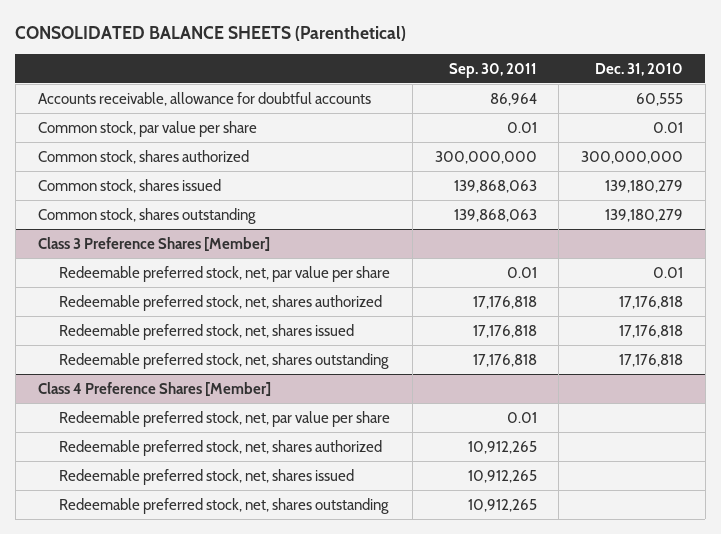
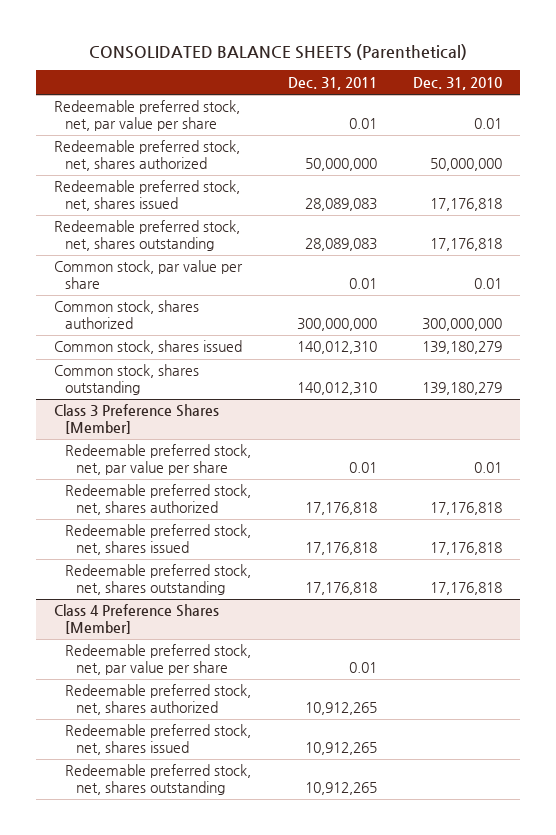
[448,62,537,78] Sep. 30, 2011 -> none
none -> [287,76,377,90] Dec. 31, 2011
[37,91,371,106] Accounts receivable, allowance for doubtful accounts -> none
none -> [54,100,241,131] Redeemable preferred stock, net, par value per share
none -> [54,140,241,171] Redeemable preferred stock, net, shares authorized
none -> [54,180,241,211] Redeemable preferred stock, net, shares issued
none -> [54,220,241,251] Redeemable preferred stock, net, shares outstanding

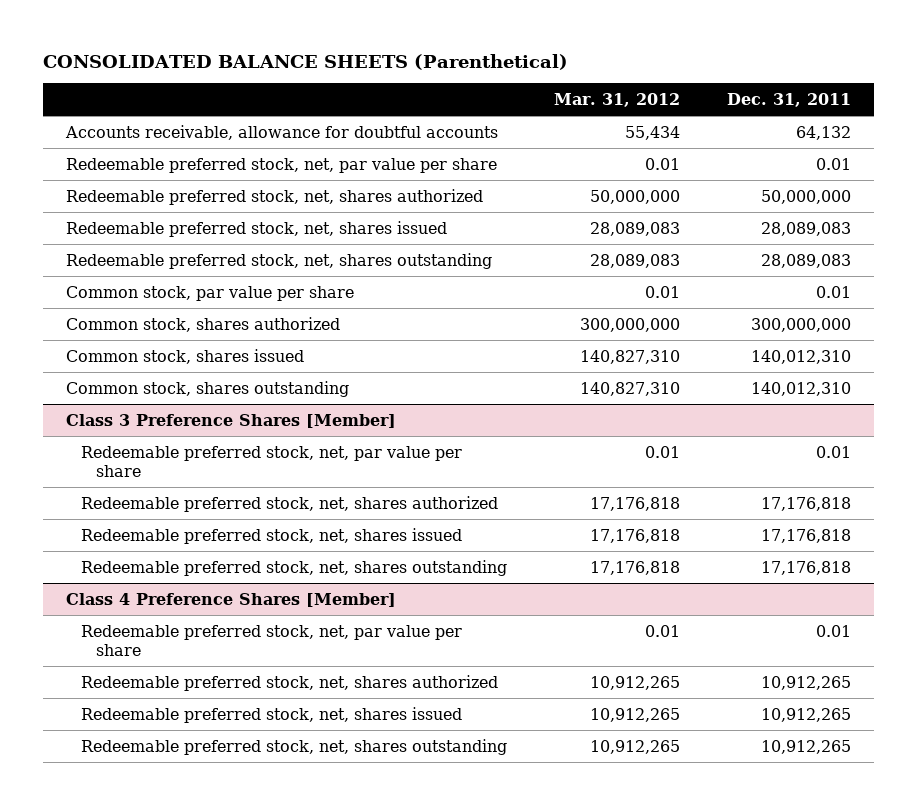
[413,76,503,90] Dec. 31, 2010 -> none
none -> [554,93,681,108] Mar. 31, 2012
none -> [65,124,499,140] Accounts receivable, allowance for doubtful accounts

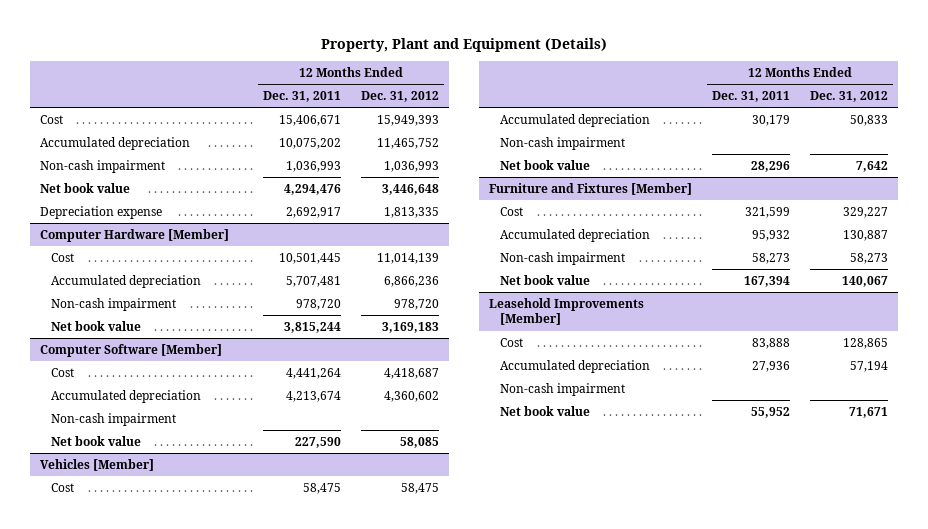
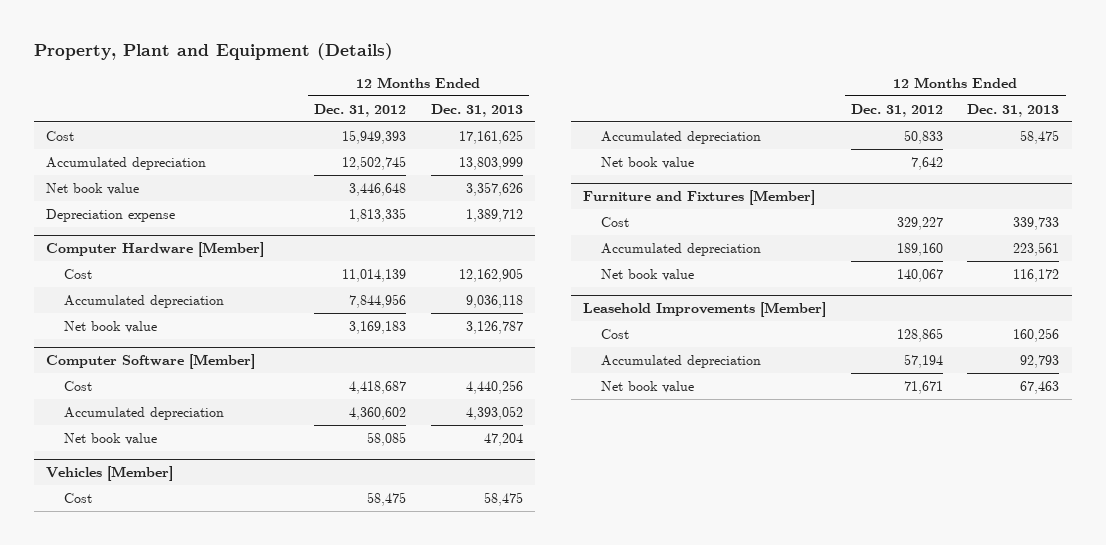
[263,91,342,103] Dec. 31, 2011 -> none
none -> [430,103,523,117] Dec. 31, 2013
[40,159,166,173] Non-cash impairment -> none
[376,137,439,149] 11,465,752 -> [342,155,407,170] 12,502,745
[51,297,177,311] Non-cash impairment -> none
[383,275,439,287] 6,866,236 -> [349,293,407,308] 7,844,956
[51,412,177,426] Non-cash impairment -> none
[500,136,626,150] Non-cash impairment -> none
[500,251,626,265] Non-cash impairment -> none
[842,229,888,241] 130,887 -> [896,242,943,256] 189,160
[500,382,626,396] Non-cash impairment -> none

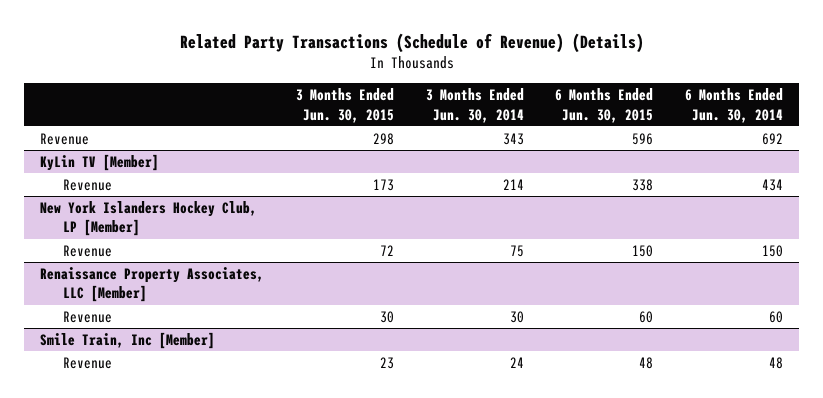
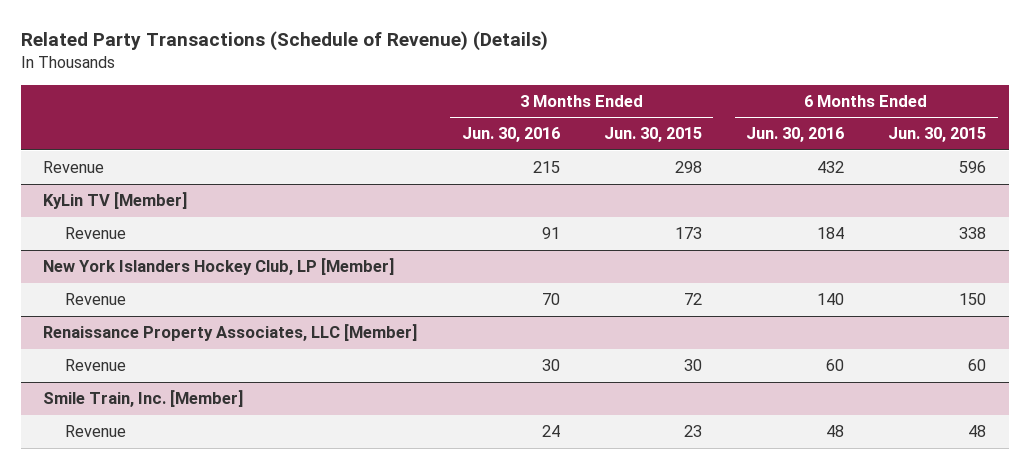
[425,88,524,123] 3 Months Ended Jun. 30, 2014 -> none
[684,88,783,123] 6 Months Ended Jun. 30, 2014 -> none
none -> [461,127,560,143] Jun. 30, 2016
none -> [746,127,845,143] Jun. 30, 2016
[40,331,216,349] Smile Train, Inc [Member] -> [43,390,244,408] Smile Train, Inc. [Member]

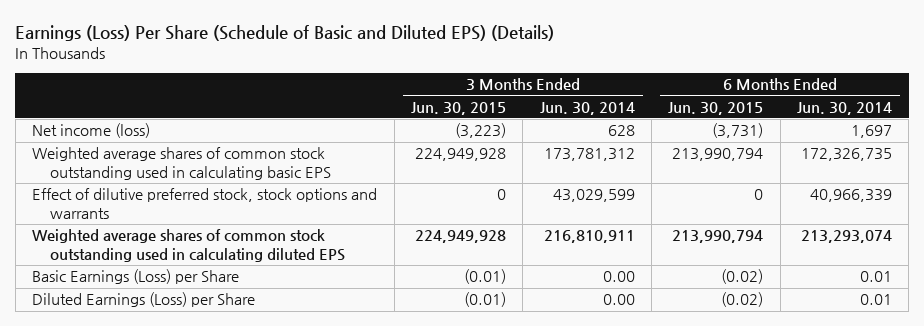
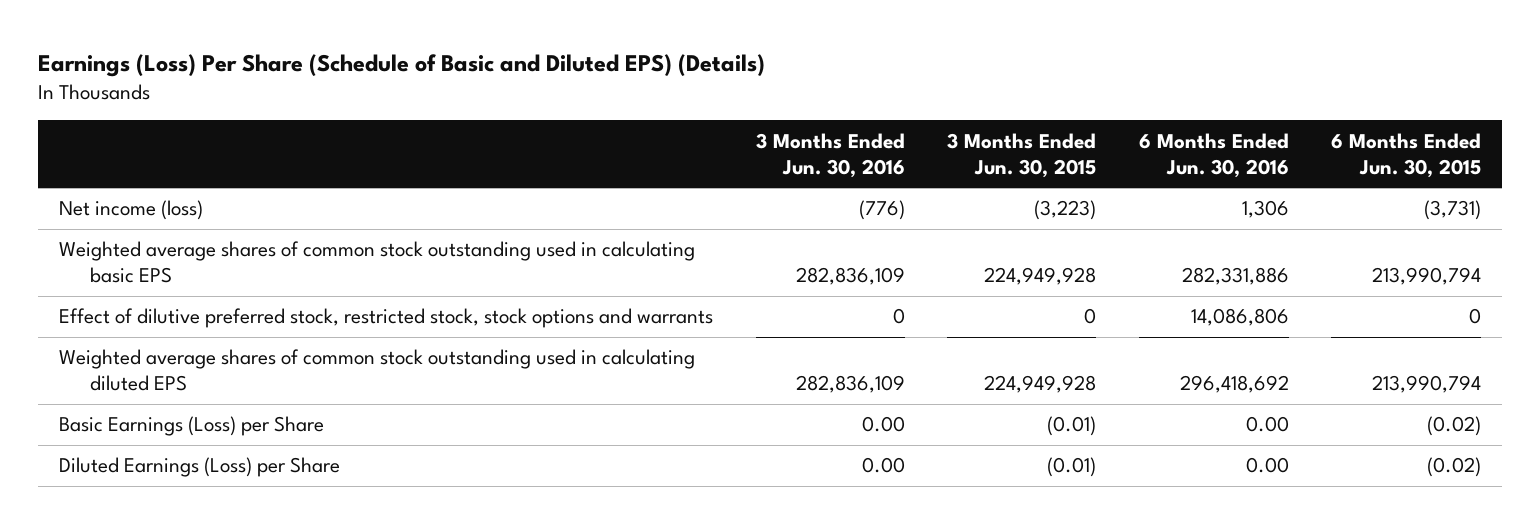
[539,101,635,115] Jun. 30, 2014 -> none
[796,101,892,115] Jun. 30, 2014 -> none
none -> [755,132,905,178] 3 Months Ended Jun. 30, 2016
none -> [1138,132,1289,178] 6 Months Ended Jun. 30, 2016
[32,188,378,219] Effect of dilutive preferred stock, stock options and warrants -> [59,308,714,329] Effect of dilutive preferred stock, restricted stock, stock options and warrants

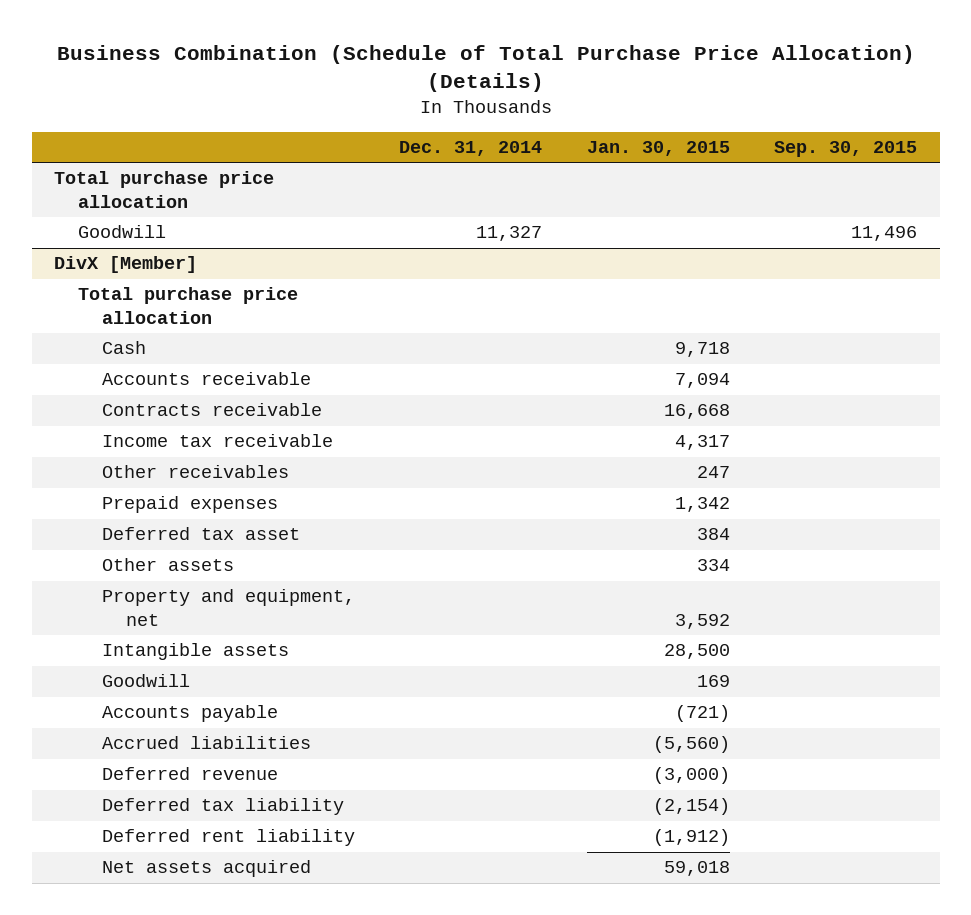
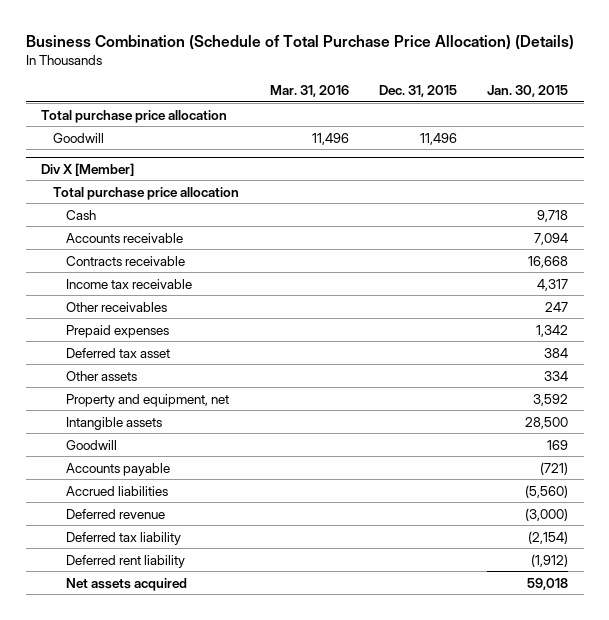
[399,141,543,157] Dec. 31, 2014 -> none
[774,141,918,158] Sep. 30, 2015 -> none
none -> [269,85,349,98] Mar. 31, 2016
none -> [378,85,457,98] Dec. 31, 2015
[53,256,197,274] DivX [Member] -> [40,162,134,176] Div X [Member]

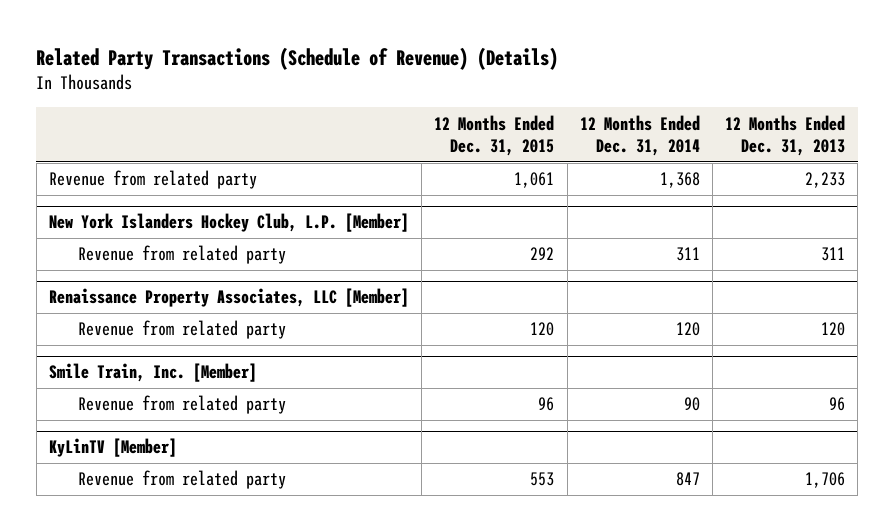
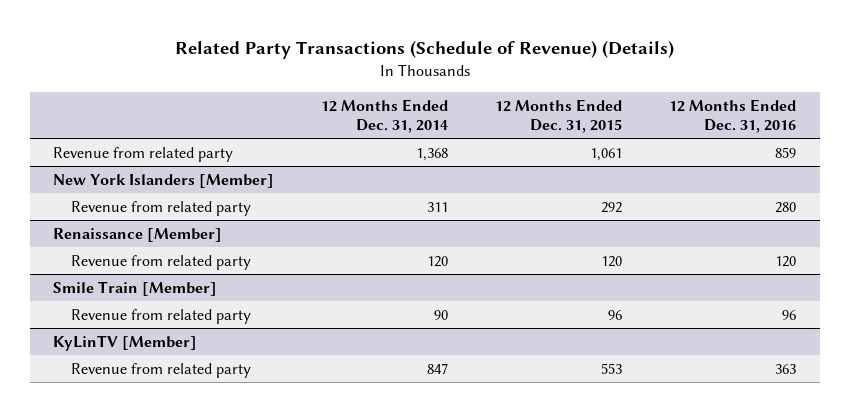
[725,114,846,157] 12 Months Ended Dec. 31, 2013 -> none
none -> [669,98,797,133] 12 Months Ended Dec. 31, 2016
[49,213,410,233] New York Islanders Hockey Club, L.P. [Member] -> [53,173,275,188] New York Islanders [Member]
[49,288,410,308] Renaissance Property Associates, LLC [Member] -> [53,227,223,242] Renaissance [Member]
[49,363,258,383] Smile Train, Inc. [Member] -> [53,280,218,296] Smile Train [Member]

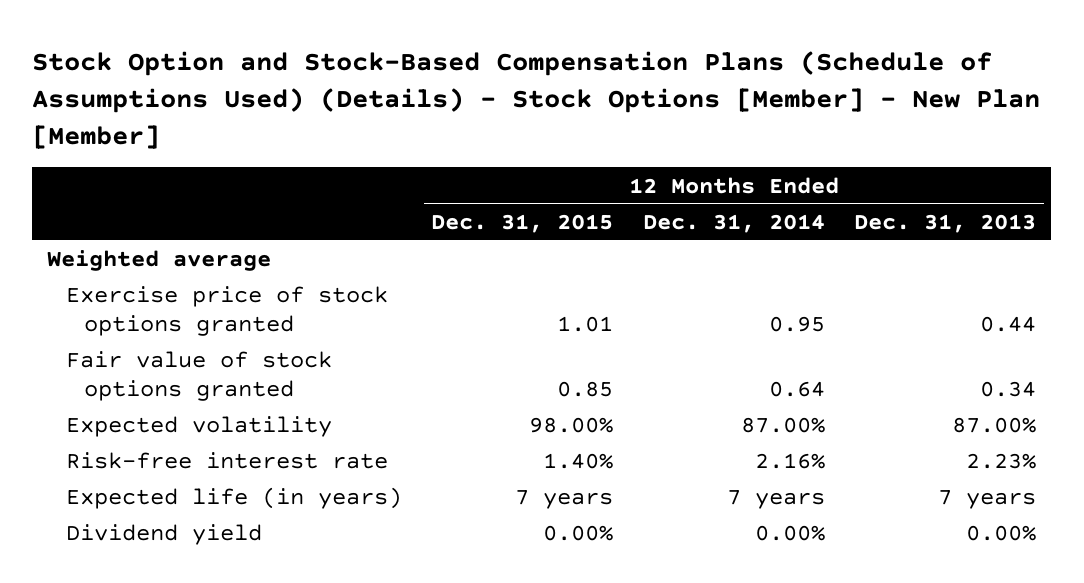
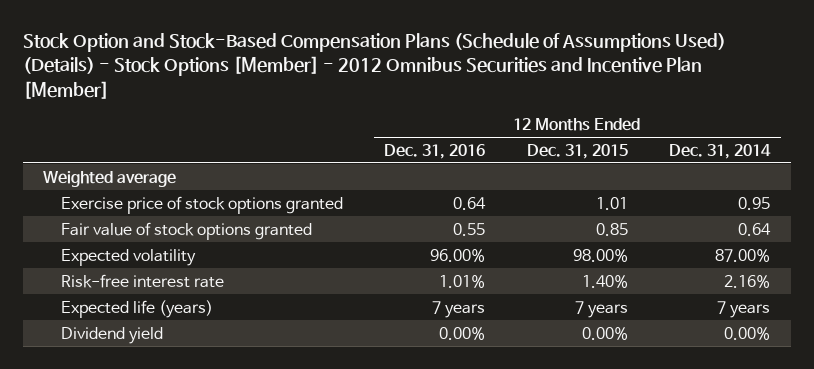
[32,50,1041,149] Stock Option and Stock-Based Compensation Plans (Schedule of Assumptions Used) (Details) - Stock Options [Member] - New Plan [Member] -> [22,32,726,99] Stock Option and Stock-Based Compensation Plans (Schedule of Assumptions Used) (Details) - Stock Options [Member] - 2012 Omnibus Securities and Incentive Plan [Member]
[854,213,1037,233] Dec. 31, 2013 -> none
none -> [384,143,486,159] Dec. 31, 2016
[65,487,402,510] Expected life (in years) -> [60,299,213,318] Expected life (years)

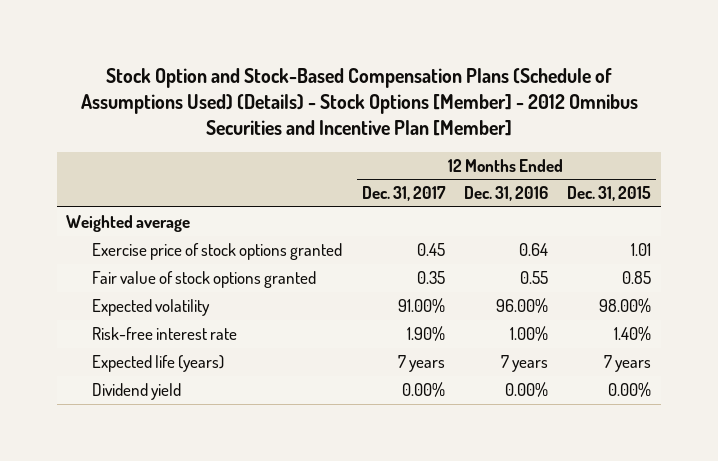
[669,143,772,159] Dec. 31, 2014 -> none
none -> [361,186,446,202] Dec. 31, 2017
[439,274,486,288] 1.01% -> [509,325,548,341] 1.00%

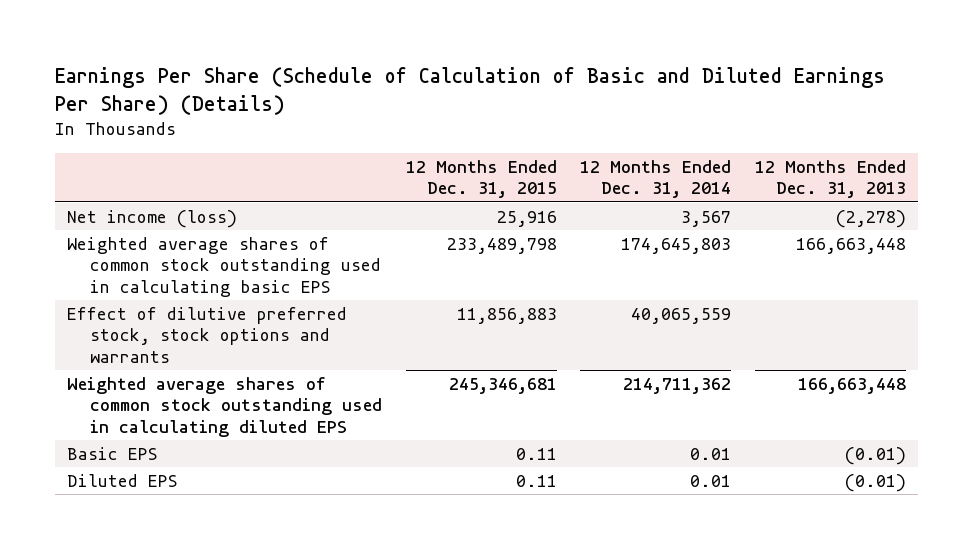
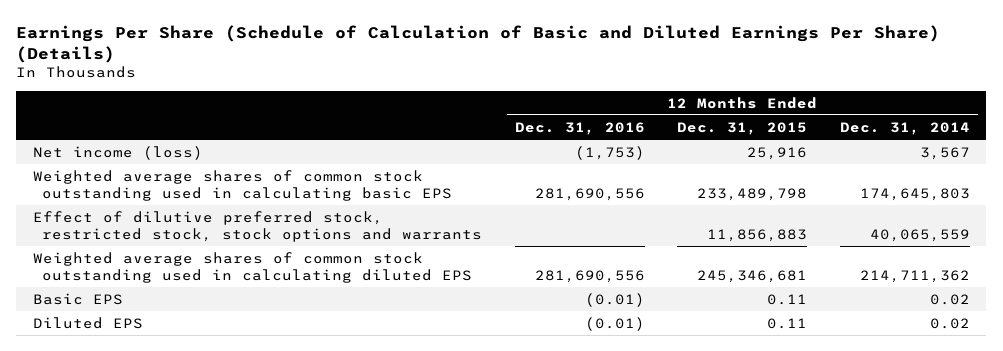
[755,159,907,199] 12 Months Ended Dec. 31, 2013 -> none
none -> [514,121,645,135] Dec. 31, 2016
[67,306,348,364] Effect of dilutive preferred stock, stock options and warrants -> [32,210,483,242] Effect of dilutive preferred stock, restricted stock, stock options and warrants
[690,447,732,460] 0.01 -> [930,293,971,305] 0.02
[690,474,732,487] 0.01 -> [930,317,971,329] 0.02

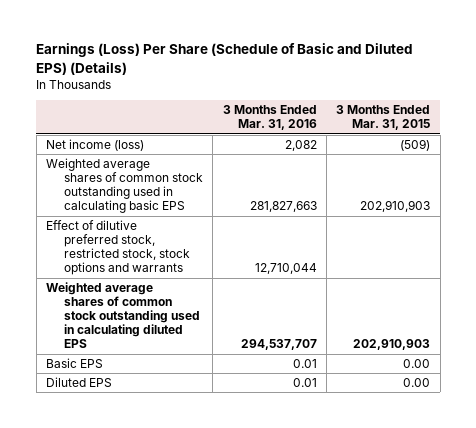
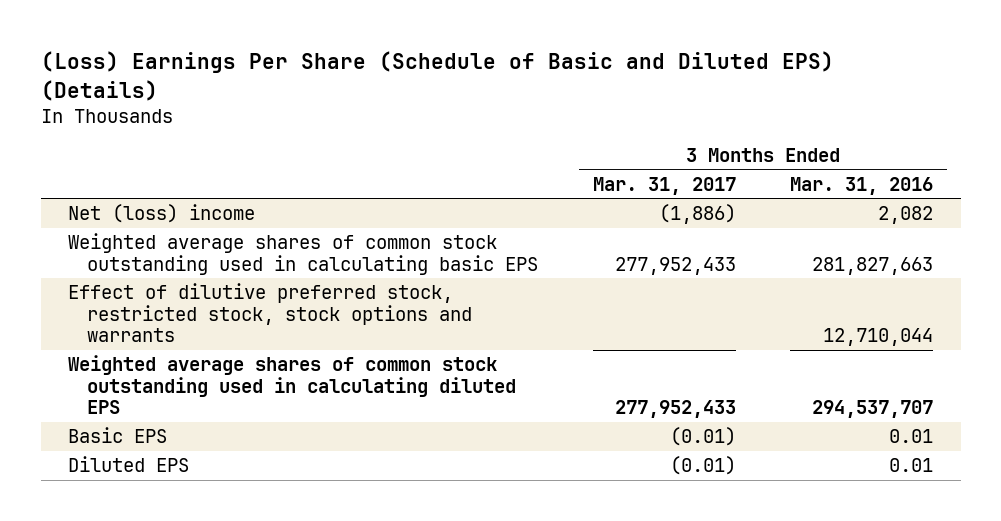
[36,43,414,75] Earnings (Loss) Per Share (Schedule of Basic and Diluted EPS) (Details) -> [40,51,834,101] (Loss) Earnings Per Share (Schedule of Basic and Diluted EPS) (Details)
[336,105,431,131] 3 Months Ended Mar. 31, 2015 -> none
none -> [592,176,736,195] Mar. 31, 2017
[46,138,145,151] Net income (loss) -> [67,204,255,224] Net (loss) income

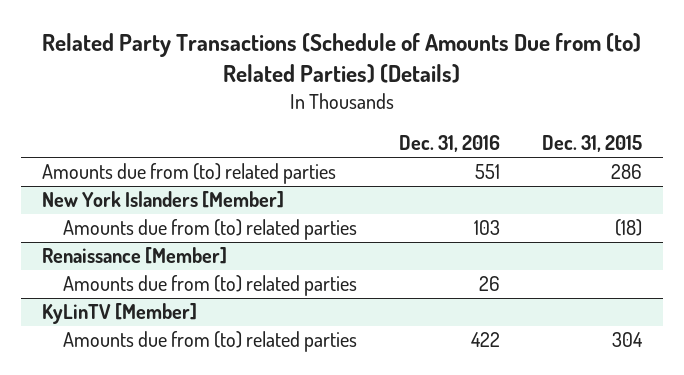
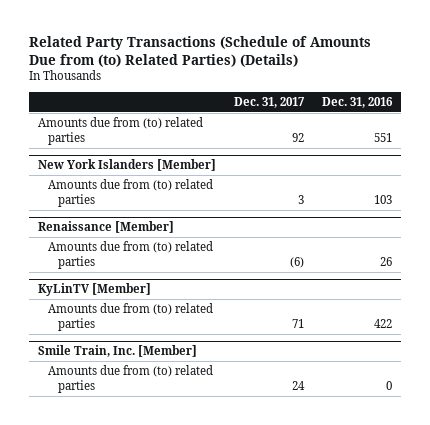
[542,135,643,153] Dec. 31, 2015 -> none
none -> [233,97,305,109] Dec. 31, 2017
none -> [37,345,197,358] Smile Train, Inc. [Member]
none -> [47,365,213,393] Amounts due from (to) related parties

